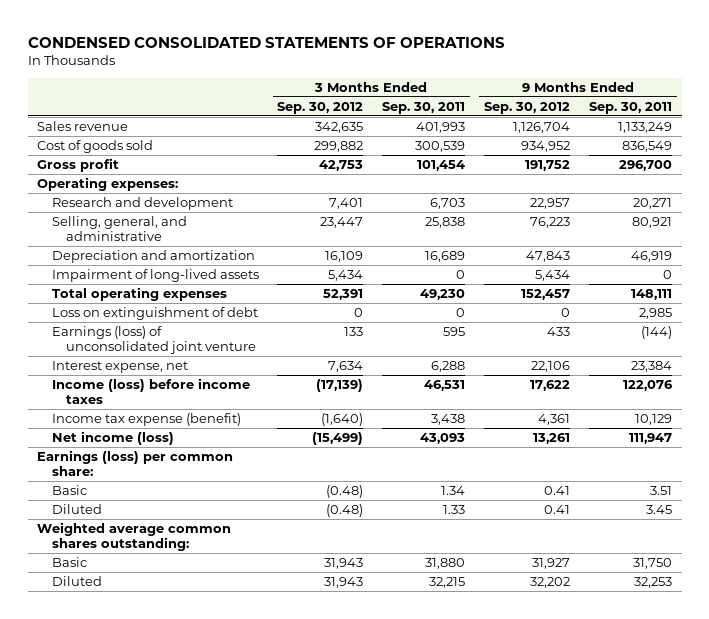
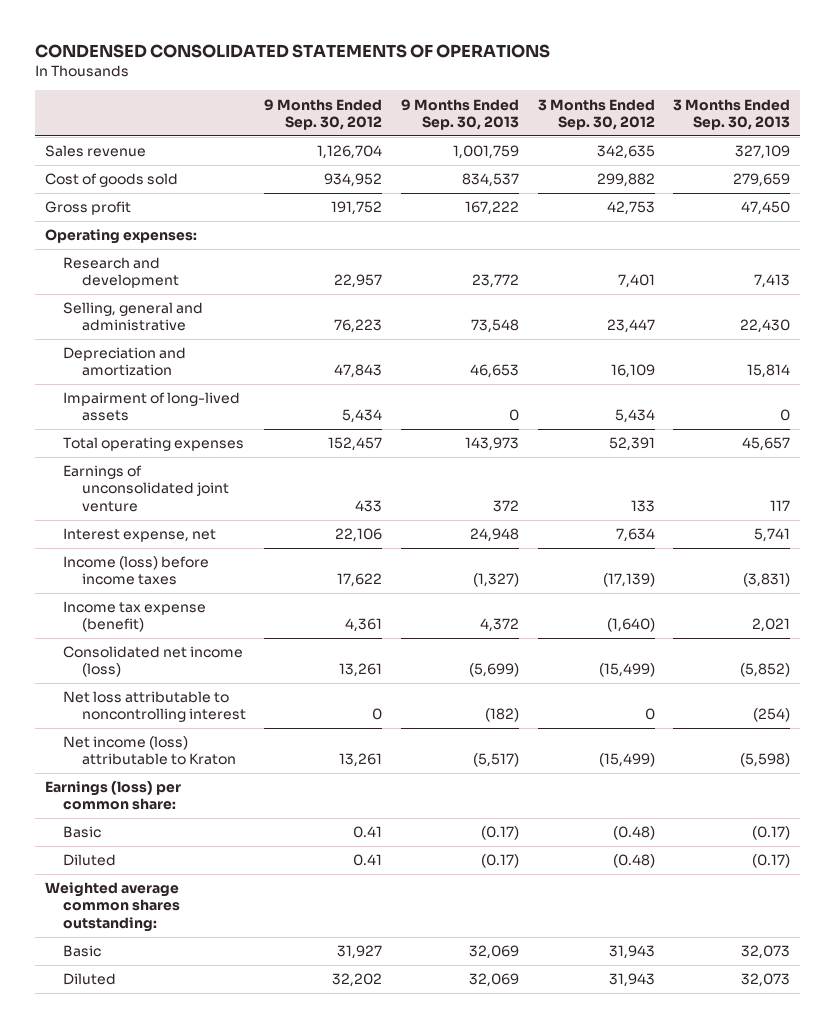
[382,101,466,114] Sep. 30, 2011 -> none
[589,101,673,114] Sep. 30, 2011 -> none
none -> [401,98,520,130] 9 Months Ended Sep. 30, 2013
none -> [673,98,791,130] 3 Months Ended Sep. 30, 2013
[51,215,187,242] Selling, general, and administrative -> [63,302,204,332] Selling, general and administrative
[51,306,258,320] Loss on extinguishment of debt -> none
[51,325,257,355] Earnings (loss) of unconsolidated joint venture -> [63,465,229,512] Earnings of unconsolidated joint venture
none -> [63,646,244,678] Consolidated net income (loss)
none -> [63,691,246,723] Net loss attributable to noncontrolling interest
[51,430,174,445] Net income (loss) -> [63,736,236,766] Net income (loss) attributable to Kraton

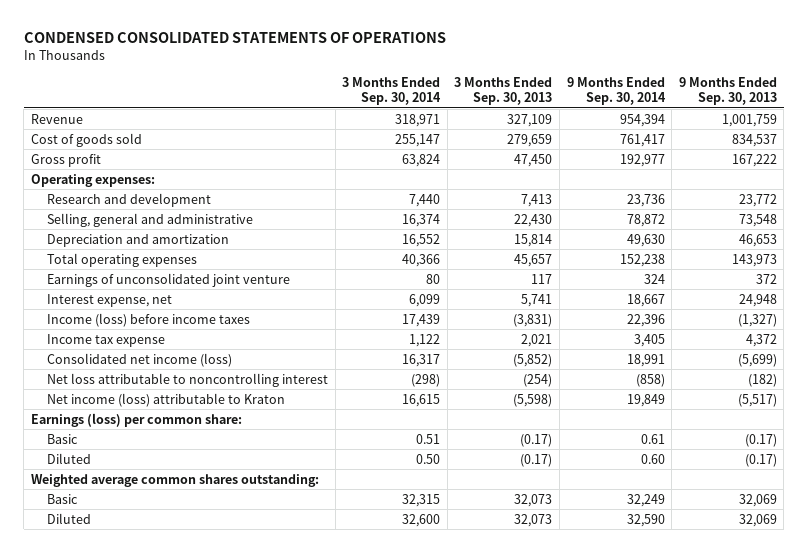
[264,98,383,130] 9 Months Ended Sep. 30, 2012 -> none
[537,98,655,130] 3 Months Ended Sep. 30, 2012 -> none
none -> [342,77,442,106] 3 Months Ended Sep. 30, 2014
none -> [566,77,666,106] 9 Months Ended Sep. 30, 2014
[44,145,146,158] Sales revenue -> [30,113,83,124] Revenue
[63,392,241,422] Impairment of long-lived assets -> none
[63,601,207,633] Income tax expense (benefit) -> [47,333,166,347] Income tax expense

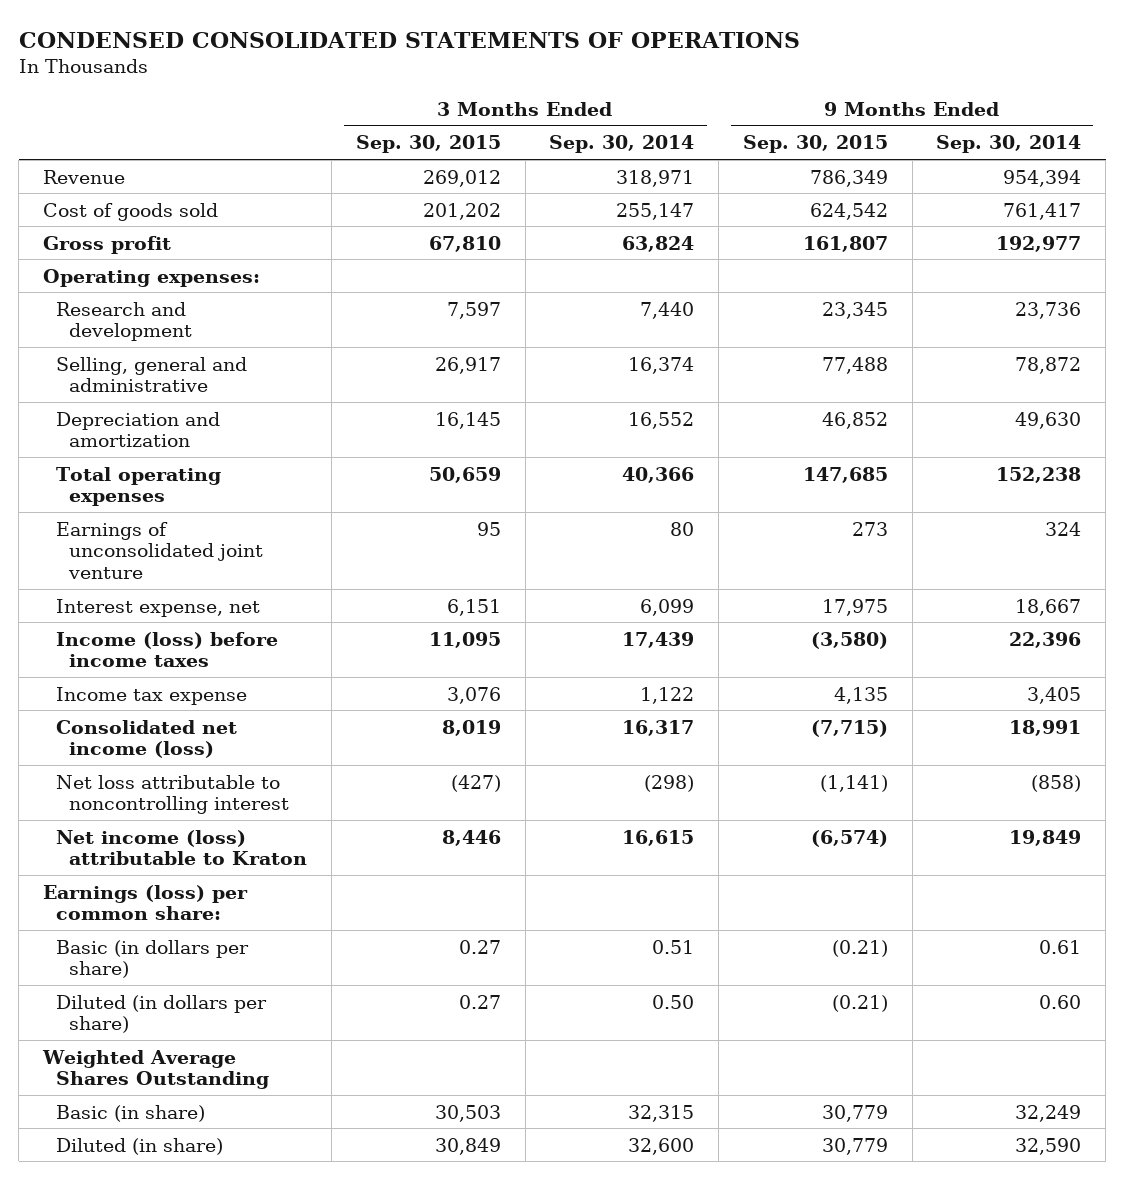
[454,77,553,106] 3 Months Ended Sep. 30, 2013 -> none
[678,77,777,106] 9 Months Ended Sep. 30, 2013 -> none
none -> [355,135,501,154] Sep. 30, 2015
none -> [742,135,888,154] Sep. 30, 2015
[47,433,79,444] Basic -> [56,939,250,979] Basic (in dollars per share)
[47,452,92,464] Diluted -> [56,994,268,1034] Diluted (in dollars per share)
[30,473,319,487] Weighted average common shares outstanding: -> [41,1049,270,1090] Weighted Average Shares Outstanding
[47,493,79,504] Basic -> [56,1104,206,1122] Basic (in share)
[47,512,92,524] Diluted -> [56,1137,224,1155] Diluted (in share)

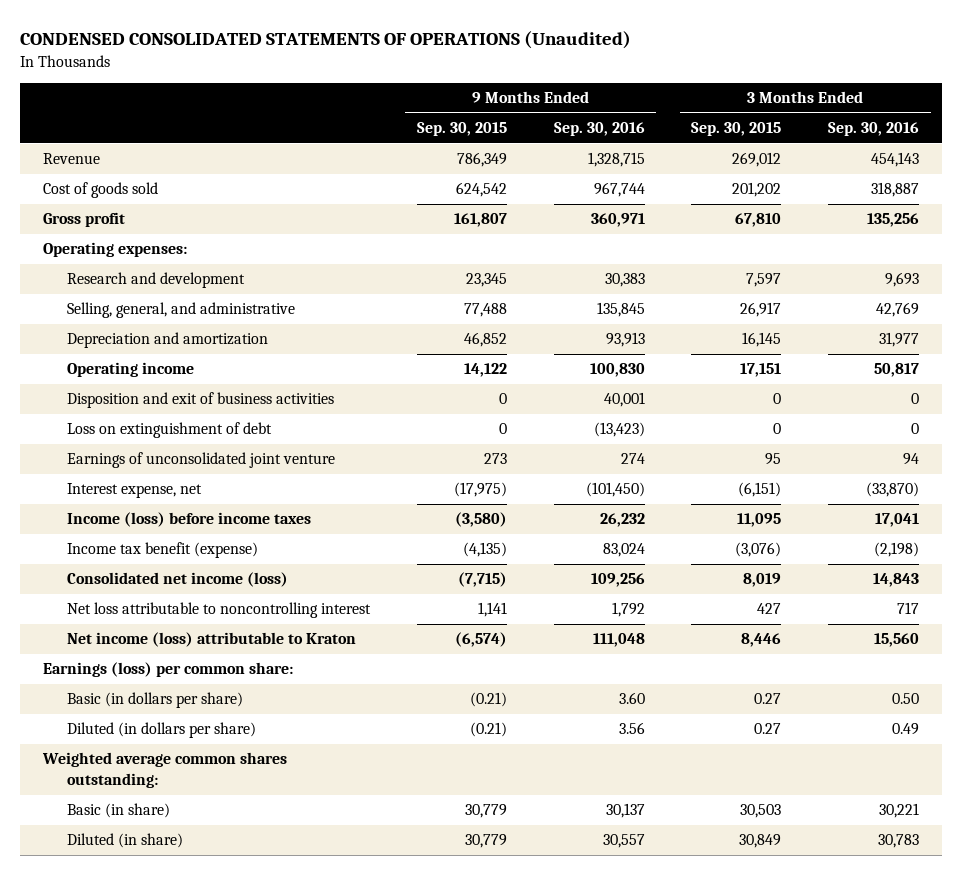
[18,31,800,48] CONDENSED CONSOLIDATED STATEMENTS OF OPERATIONS -> [19,30,631,49] CONDENSED CONSOLIDATED STATEMENTS OF OPERATIONS (Unaudited)
[549,135,695,154] Sep. 30, 2014 -> none
[936,135,1082,154] Sep. 30, 2014 -> none
none -> [553,122,645,137] Sep. 30, 2016
none -> [828,122,920,137] Sep. 30, 2016
[56,356,248,393] Selling, general and administrative -> [67,302,296,319] Selling, general, and administrative
[56,466,222,507] Total operating expenses -> none
none -> [67,362,195,378] Operating income
none -> [67,392,335,409] Disposition and exit of business activities
none -> [67,422,273,439] Loss on extinguishment of debt
[446,598,501,616] 6,151 -> [738,482,782,498] (6,151)
[821,598,888,616] 17,975 -> [454,482,508,498] (17,975)
[56,686,248,705] Income tax expense -> [67,542,259,559] Income tax benefit (expense)
[446,686,501,704] 3,076 -> [735,542,782,558] (3,076)
[833,686,888,704] 4,135 -> [463,542,508,558] (4,135)
[450,774,501,792] (427) -> [757,603,782,615] 427
[819,774,888,792] (1,141) -> [478,602,508,618] 1,141
[41,1049,270,1090] Weighted Average Shares Outstanding -> [42,752,288,788] Weighted average common shares outstanding:

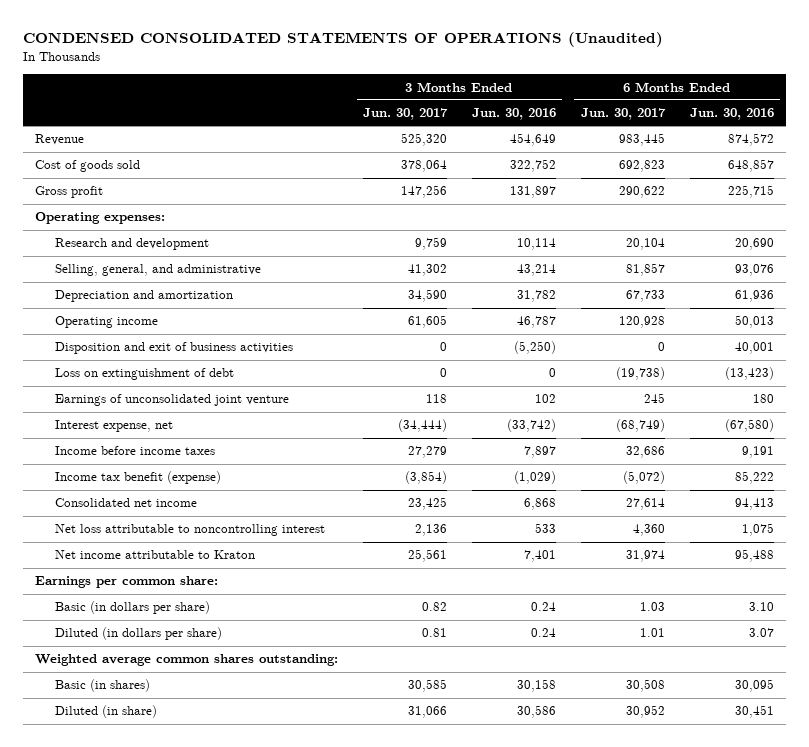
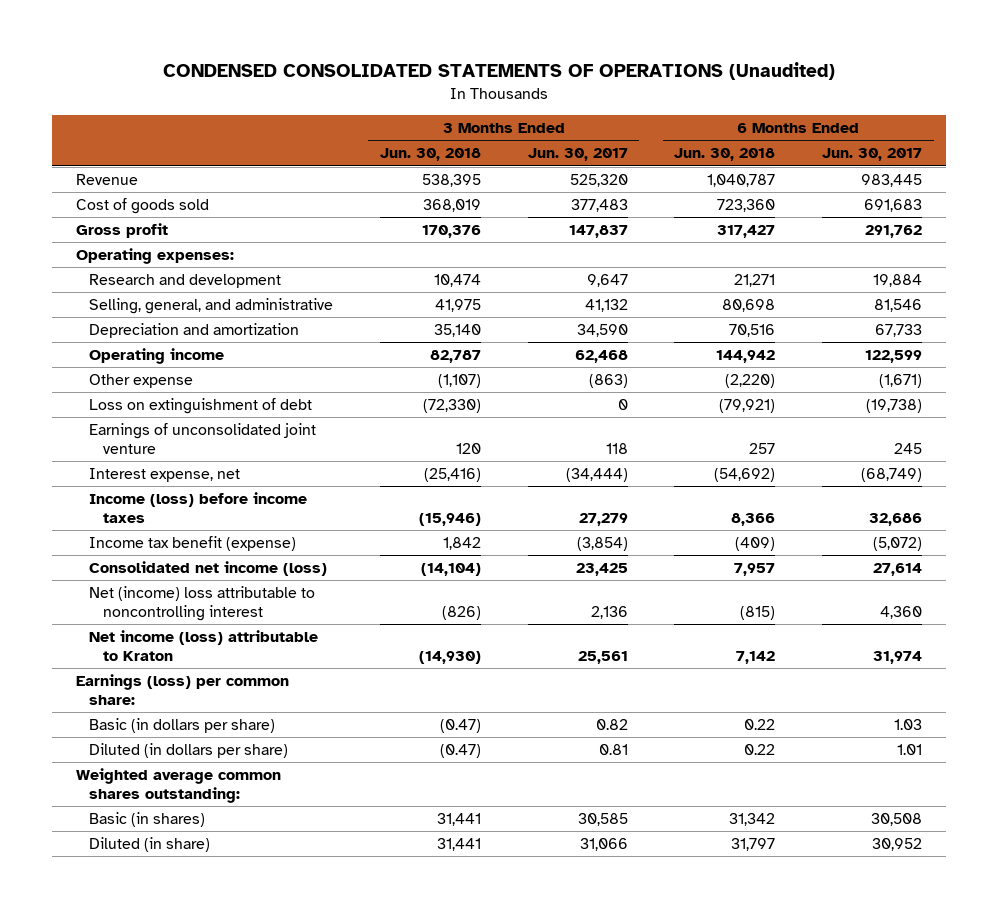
[471,108,556,121] Jun. 30, 2016 -> none
[689,108,774,121] Jun. 30, 2016 -> none
none -> [379,148,481,162] Jun. 30, 2018
none -> [674,148,776,162] Jun. 30, 2018
[400,160,447,173] 378,064 -> [570,199,628,213] 377,483
[618,160,665,173] 692,823 -> [864,199,923,213] 691,683
[400,185,447,199] 147,256 -> [568,225,628,239] 147,837
[618,186,665,199] 290,622 -> [865,225,923,239] 291,762
[414,237,447,251] 9,759 -> [586,274,628,288] 9,647
[625,238,665,251] 20,104 -> [873,274,923,288] 19,884
[407,264,447,277] 41,302 -> [584,299,628,313] 41,132
[625,263,665,277] 81,857 -> [874,299,923,313] 81,546
[54,342,293,355] Disposition and exit of business activities -> none
[407,315,447,329] 61,605 -> [574,350,628,364] 62,468
[618,316,665,329] 120,928 -> [865,350,923,364] 122,599
none -> [89,374,194,389] Other expense
[54,446,215,456] Income before income taxes -> [89,492,308,523] Income (loss) before income taxes
[54,498,197,508] Consolidated net income -> [89,561,328,577] Consolidated net income (loss)
[54,524,325,537] Net loss attributable to noncontrolling interest -> [89,586,316,621] Net (income) loss attributable to noncontrolling interest
[54,550,255,560] Net income attributable to Kraton -> [89,630,319,661] Net income (loss) attributable to Kraton
[35,576,219,589] Earnings per common share: -> [75,674,289,705] Earnings (loss) per common share:

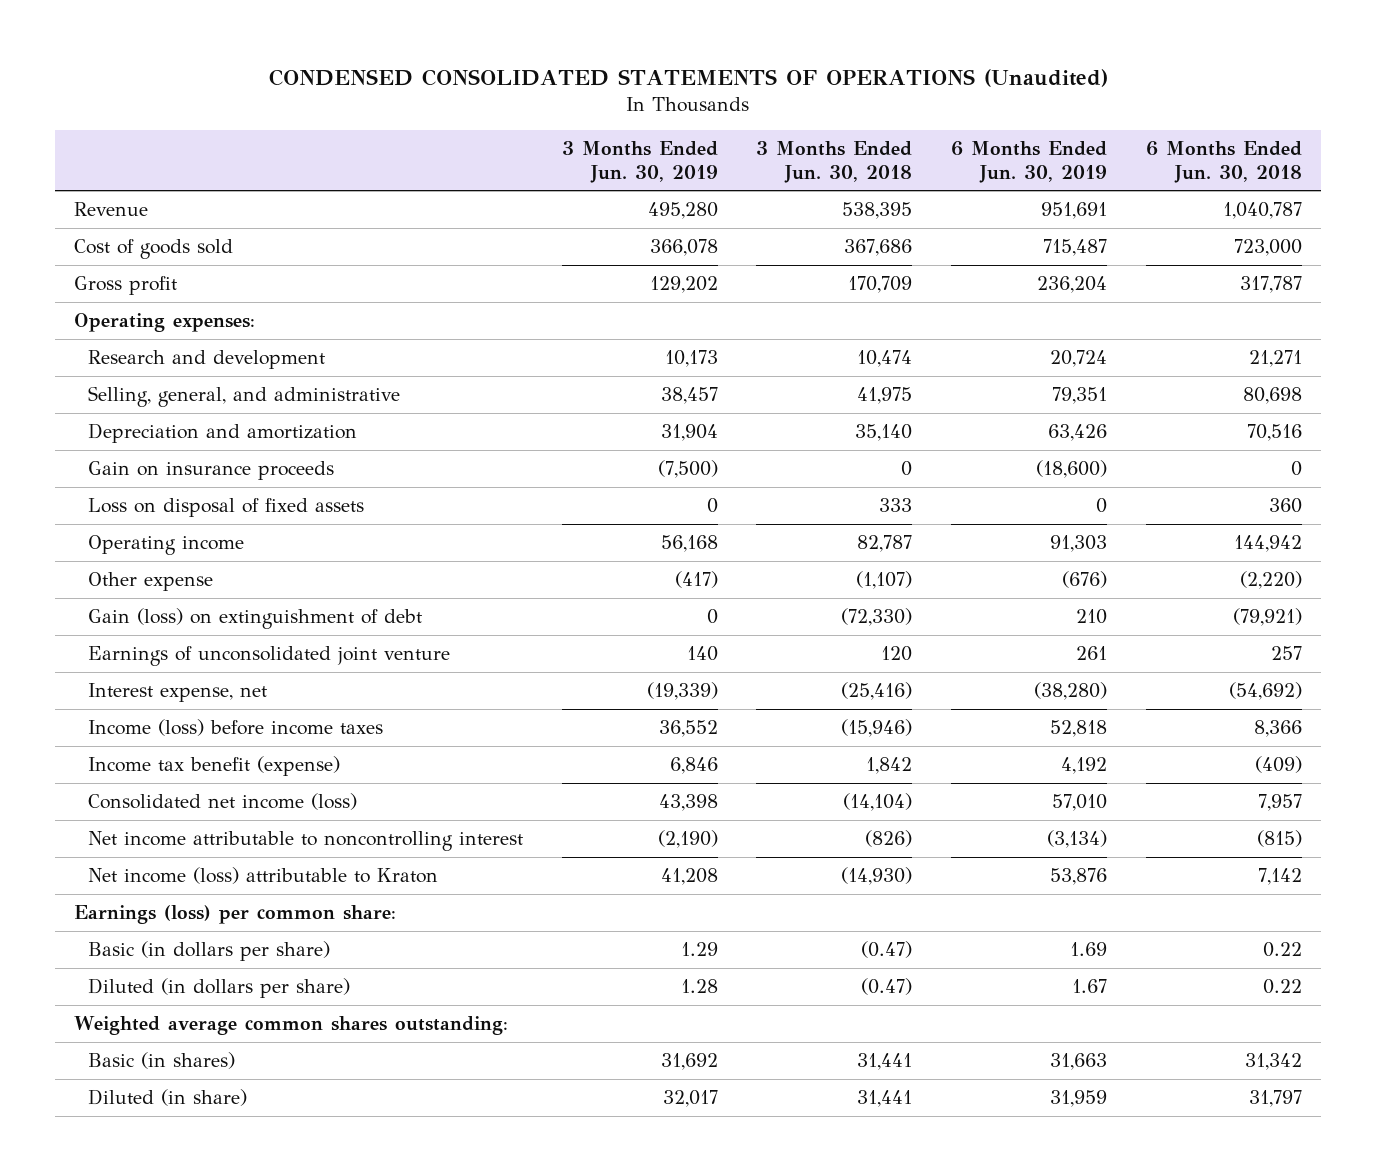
[527,148,628,162] Jun. 30, 2017 -> none
[822,148,923,162] Jun. 30, 2017 -> none
none -> [561,140,718,183] 3 Months Ended Jun. 30, 2019
none -> [950,140,1107,183] 6 Months Ended Jun. 30, 2019
[422,199,481,213] 368,019 -> [844,238,913,256] 367,686
[717,199,776,213] 723,360 -> [1233,238,1302,256] 723,000
[421,225,481,239] 170,376 -> [848,275,913,293] 170,709
[717,225,776,239] 317,427 -> [1239,275,1302,293] 317,787
none -> [88,460,335,480] Gain on insurance proceeds
none -> [88,497,365,517] Loss on disposal of fixed assets
[89,398,313,415] Loss on extinguishment of debt -> [88,607,423,629] Gain (loss) on extinguishment of debt
[89,586,316,621] Net (income) loss attributable to noncontrolling interest -> [88,830,524,851] Net income attributable to noncontrolling interest

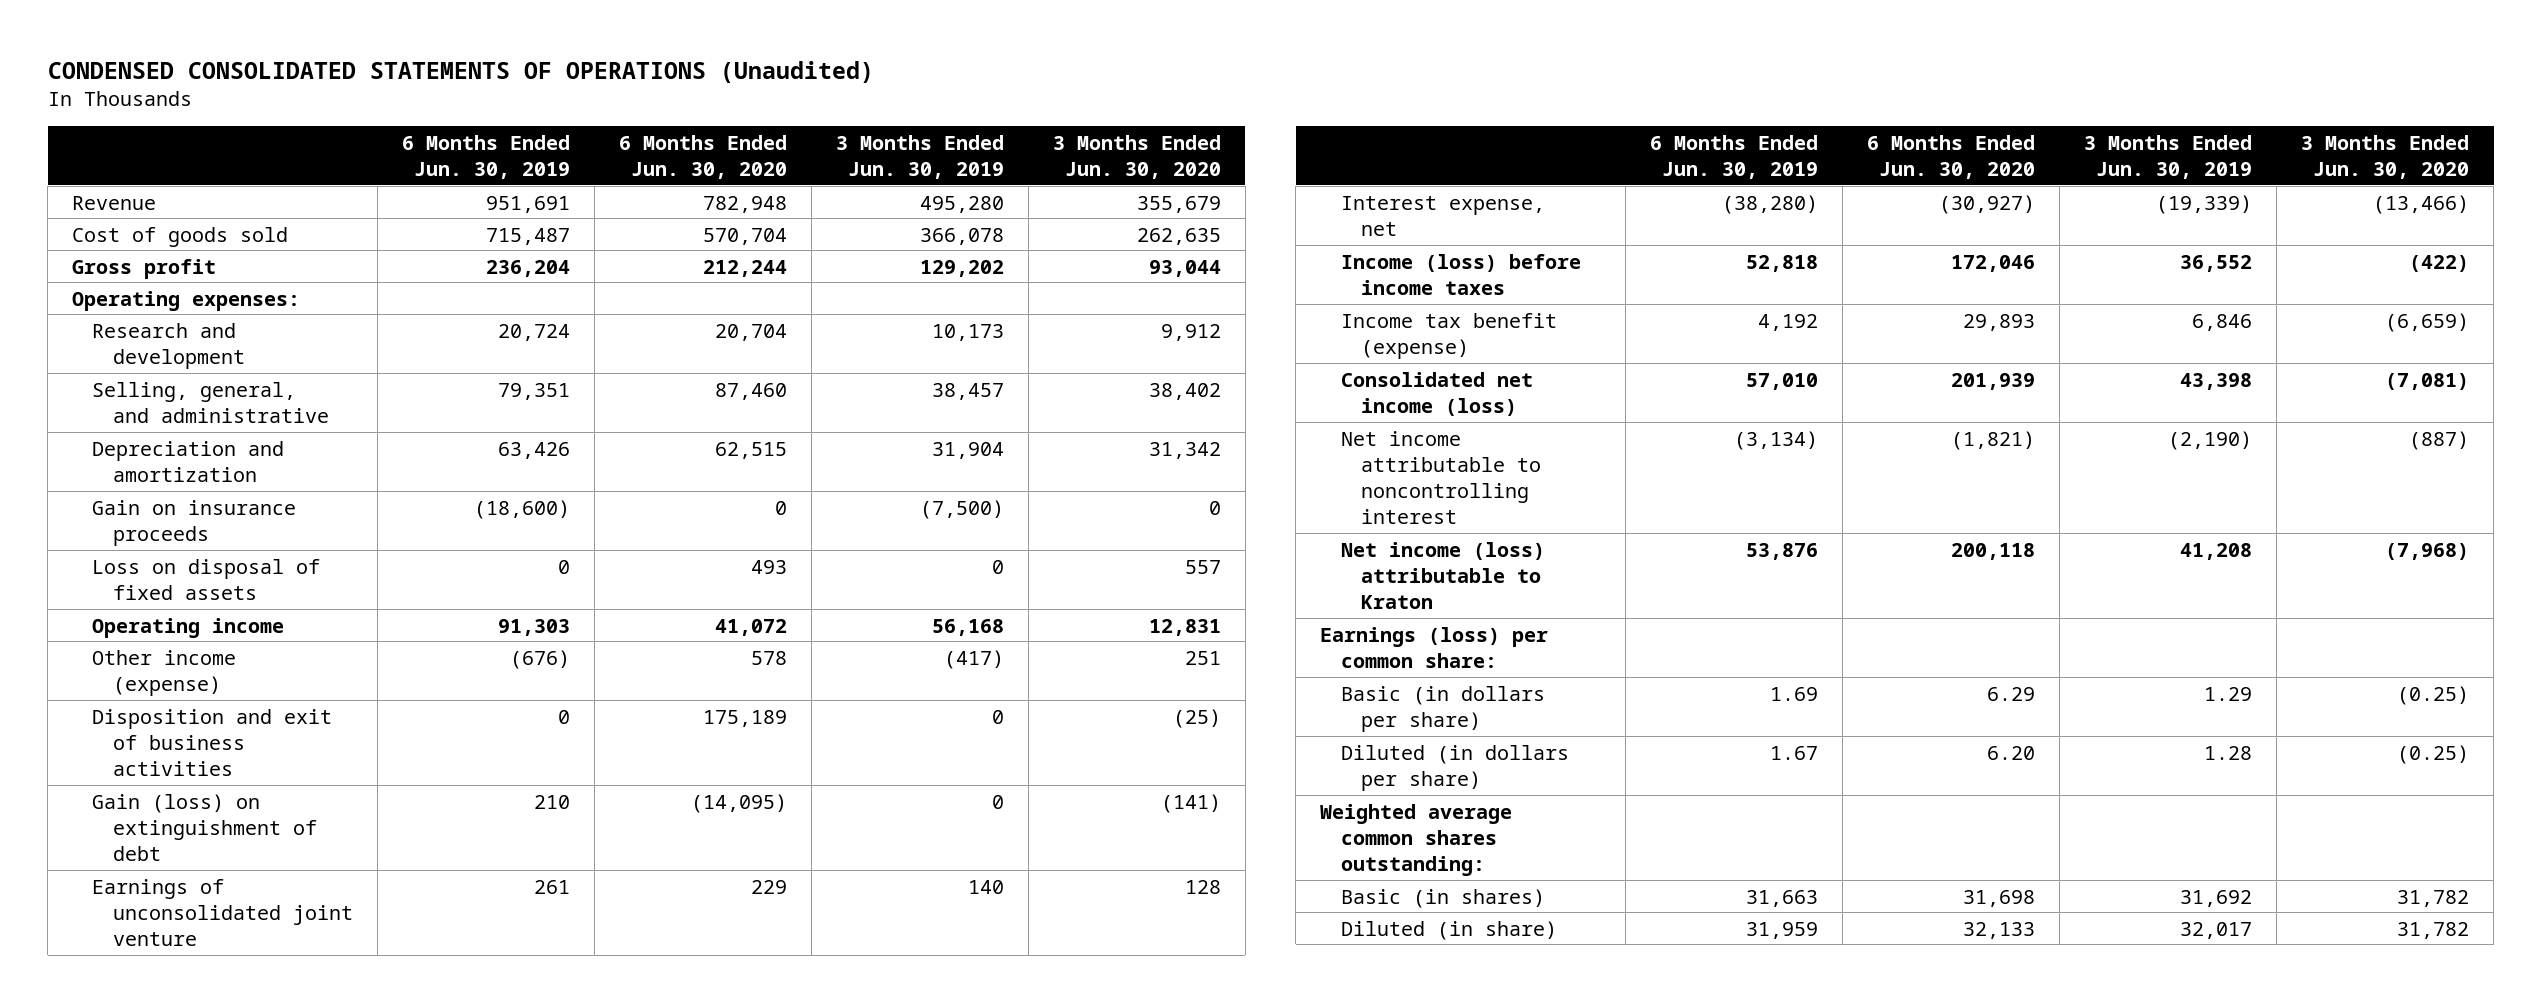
[756,140,913,183] 3 Months Ended Jun. 30, 2018 -> none
[1145,140,1302,183] 6 Months Ended Jun. 30, 2018 -> none
none -> [618,134,787,179] 6 Months Ended Jun. 30, 2020
none -> [1052,134,1221,179] 3 Months Ended Jun. 30, 2020
[88,571,214,591] Other expense -> [92,649,237,696] Other income (expense)
none -> [92,708,333,776] Disposition and exit of business activities

